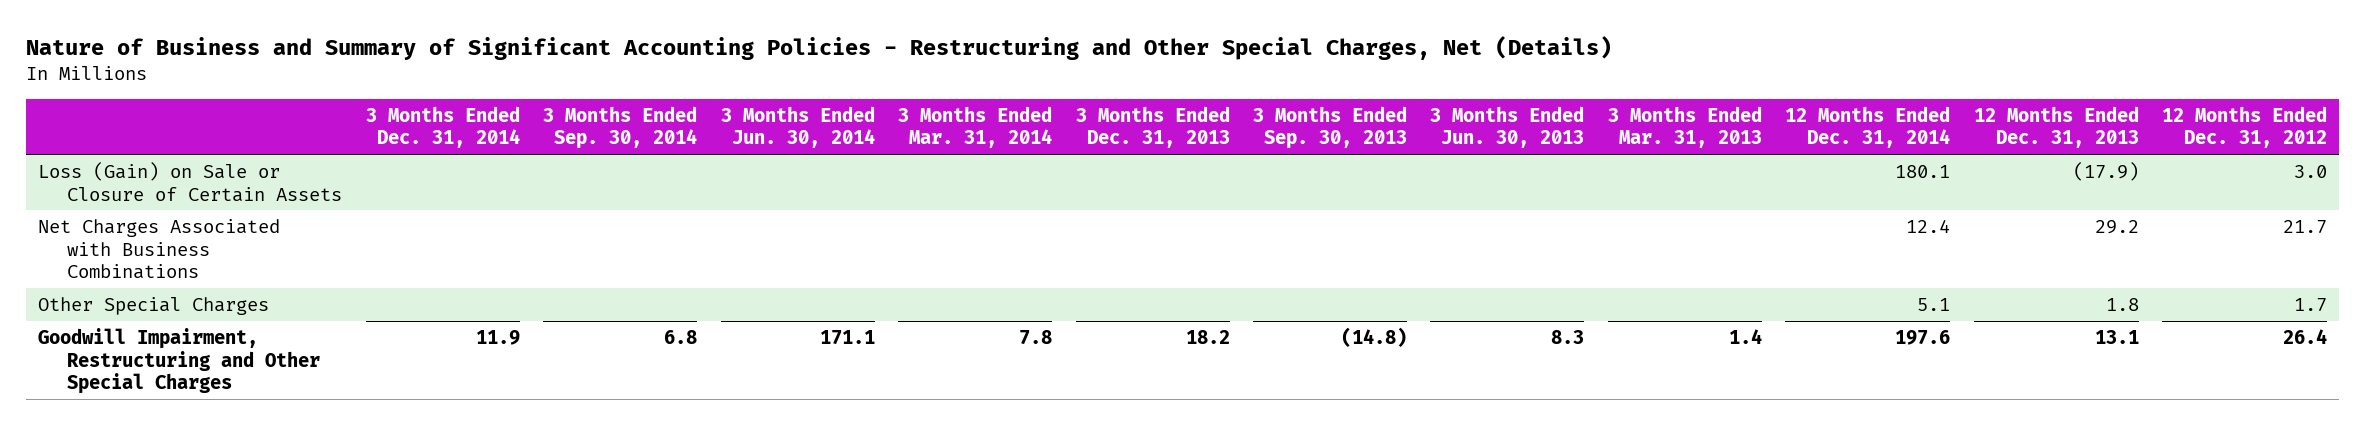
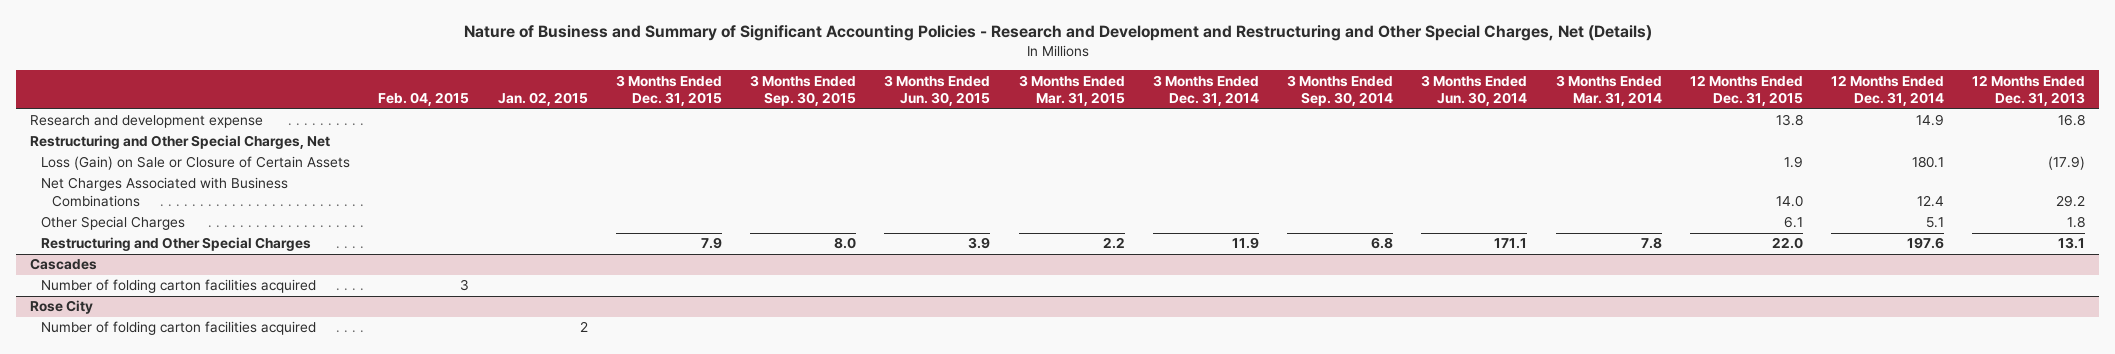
[26,36,1613,61] Nature of Business and Summary of Significant Accounting Policies - Restructuring and Other Special Charges, Net (Details) -> [463,25,1652,42] Nature of Business and Summary of Significant Accounting Policies - Research and Development and Restructuring and Other Special Charges, Net (Details)
[1075,105,1230,149] 3 Months Ended Dec. 31, 2013 -> none
[1252,105,1407,150] 3 Months Ended Sep. 30, 2013 -> none
[1430,105,1585,149] 3 Months Ended Jun. 30, 2013 -> none
[1607,105,1762,149] 3 Months Ended Mar. 31, 2013 -> none
[2162,105,2328,149] 12 Months Ended Dec. 31, 2012 -> none
none -> [378,92,470,107] Feb. 04, 2015
none -> [497,92,588,107] Jan. 02, 2015
none -> [615,74,722,107] 3 Months Ended Dec. 31, 2015
none -> [750,74,857,107] 3 Months Ended Sep. 30, 2015
none -> [884,74,991,107] 3 Months Ended Jun. 30, 2015
none -> [1018,74,1125,107] 3 Months Ended Mar. 31, 2015
none -> [1689,74,1803,107] 12 Months Ended Dec. 31, 2015
none -> [30,115,264,129] Research and development expense
none -> [30,135,331,150] Restructuring and Other Special Charges, Net
[37,327,321,395] Goodwill Impairment, Restructuring and Other Special Charges -> [41,237,312,252] Restructuring and Other Special Charges
none -> [30,258,98,271] Cascades
none -> [41,279,317,294] Number of folding carton facilities acquired
none -> [30,300,94,315] Rose City
none -> [41,321,317,336] Number of folding carton facilities acquired

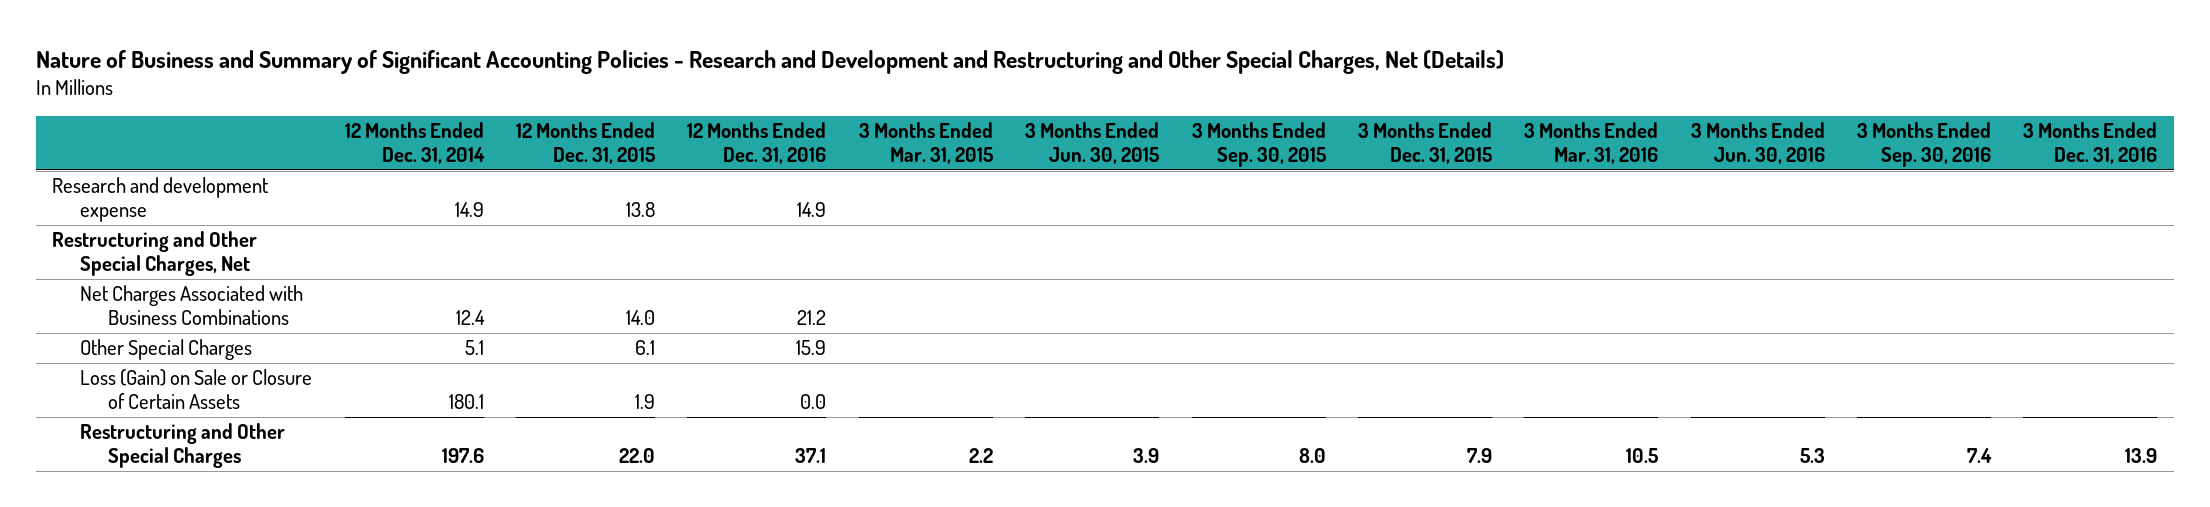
[378,92,470,107] Feb. 04, 2015 -> none
[497,92,588,107] Jan. 02, 2015 -> none
[1152,74,1259,107] 3 Months Ended Dec. 31, 2014 -> none
[1287,74,1394,107] 3 Months Ended Sep. 30, 2014 -> none
[1421,74,1528,107] 3 Months Ended Jun. 30, 2014 -> none
[1555,74,1662,107] 3 Months Ended Mar. 31, 2014 -> none
[1972,74,2086,107] 12 Months Ended Dec. 31, 2013 -> none
none -> [687,122,827,165] 12 Months Ended Dec. 31, 2016
none -> [1524,122,1659,165] 3 Months Ended Mar. 31, 2016
none -> [1690,122,1825,165] 3 Months Ended Jun. 30, 2016
none -> [1857,122,1992,168] 3 Months Ended Sep. 30, 2016
none -> [2023,122,2158,165] 3 Months Ended Dec. 31, 2016
[41,156,351,171] Loss (Gain) on Sale or Closure of Certain Assets -> [80,369,313,410] Loss (Gain) on Sale or Closure of Certain Assets
[30,258,98,271] Cascades -> none
[41,279,317,294] Number of folding carton facilities acquired -> none
[30,300,94,315] Rose City -> none
[41,321,317,336] Number of folding carton facilities acquired -> none

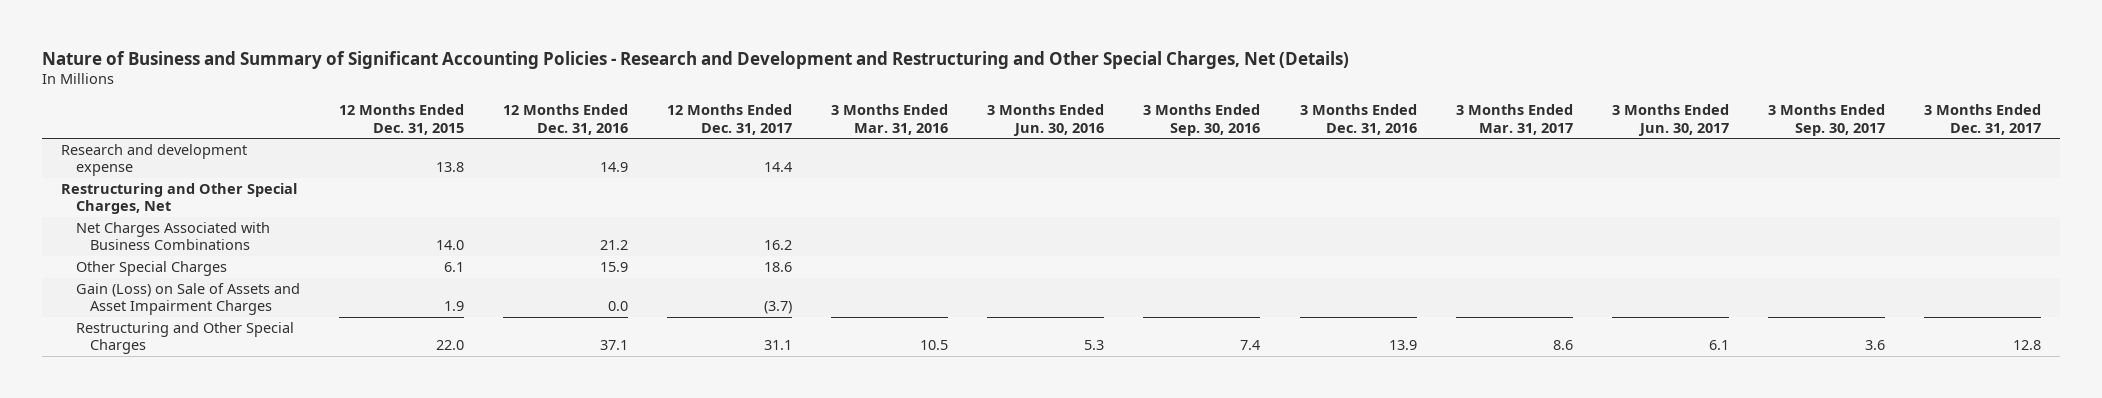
[344,122,485,165] 12 Months Ended Dec. 31, 2014 -> none
[858,122,993,165] 3 Months Ended Mar. 31, 2015 -> none
[1025,122,1160,165] 3 Months Ended Jun. 30, 2015 -> none
[1191,122,1326,168] 3 Months Ended Sep. 30, 2015 -> none
[1357,122,1492,165] 3 Months Ended Dec. 31, 2015 -> none
none -> [667,104,793,135] 12 Months Ended Dec. 31, 2017
none -> [1455,104,1573,135] 3 Months Ended Mar. 31, 2017
none -> [1611,104,1729,136] 3 Months Ended Jun. 30, 2017
none -> [1767,104,1885,136] 3 Months Ended Sep. 30, 2017
none -> [1923,104,2041,135] 3 Months Ended Dec. 31, 2017
[80,369,313,410] Loss (Gain) on Sale or Closure of Certain Assets -> [75,283,300,316] Gain (Loss) on Sale of Assets and Asset Impairment Charges

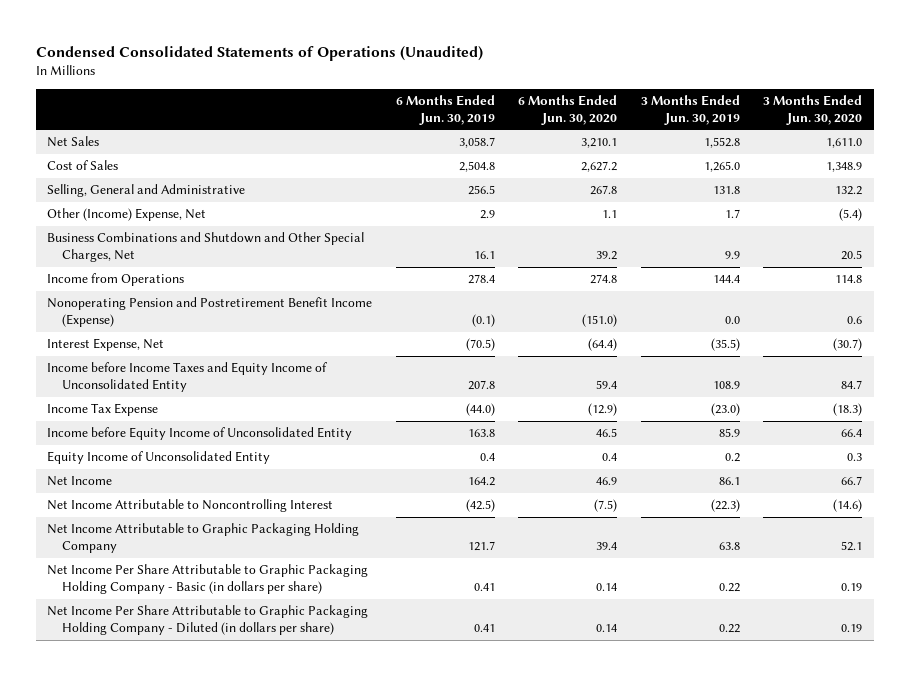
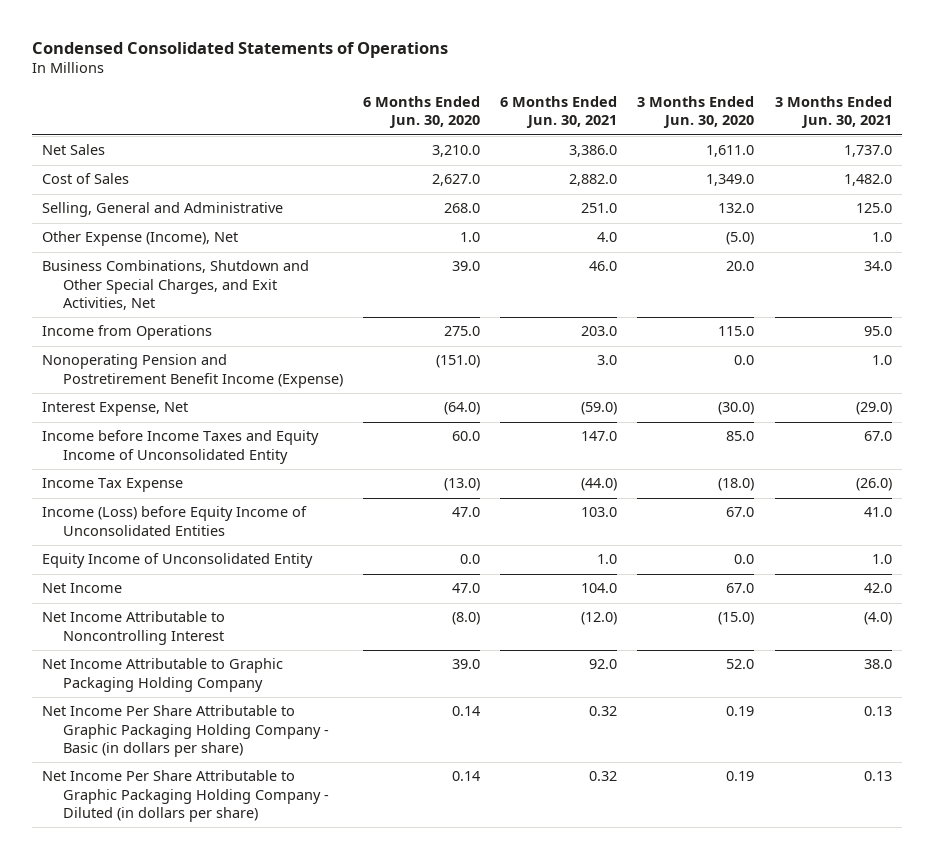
[35,45,483,61] Condensed Consolidated Statements of Operations (Unaudited) -> [31,42,448,59] Condensed Consolidated Statements of Operations
[395,94,495,125] 6 Months Ended Jun. 30, 2019 -> none
[640,94,740,125] 3 Months Ended Jun. 30, 2019 -> none
none -> [500,96,618,129] 6 Months Ended Jun. 30, 2021
none -> [774,96,892,129] 3 Months Ended Jun. 30, 2021
[581,138,618,149] 3,210.1 -> [431,145,480,158] 3,210.0
[581,161,618,173] 2,627.2 -> [431,174,480,187] 2,627.0
[826,162,863,173] 1,348.9 -> [706,174,755,187] 1,349.0
[590,185,618,196] 267.8 -> [443,203,480,214] 268.0
[835,186,863,196] 132.2 -> [718,203,755,214] 132.0
[47,208,207,222] Other (Income) Expense, Net -> [41,231,238,247] Other Expense (Income), Net
[602,210,618,219] 1.1 -> [459,232,480,243] 1.0
[839,208,863,222] (5.4) -> [726,232,755,246] (5.0)
[47,232,365,263] Business Combinations and Shutdown and Other Special Charges, Net -> [41,260,309,310] Business Combinations, Shutdown and Other Special Charges, and Exit Activities, Net
[596,251,618,261] 39.2 -> [451,261,480,272] 39.0
[841,250,863,261] 20.5 -> [726,261,755,272] 20.0
[590,274,618,285] 274.8 -> [443,326,480,337] 275.0
[835,275,863,284] 114.8 -> [718,326,755,337] 115.0
[847,316,863,325] 0.6 -> [734,355,755,366] 0.0
[588,338,618,352] (64.4) -> [443,402,480,416] (64.0)
[833,338,863,352] (30.7) -> [718,402,755,416] (30.0)
[596,380,618,390] 59.4 -> [451,431,480,442] 60.0
[841,380,863,390] 84.7 -> [726,431,755,442] 85.0
[588,403,618,417] (12.9) -> [443,478,480,492] (13.0)
[833,403,863,417] (18.3) -> [718,478,755,492] (18.0)
[47,427,353,441] Income before Equity Income of Unconsolidated Entity -> [41,506,307,536] Income (Loss) before Equity Income of Unconsolidated Entities
[596,428,618,438] 46.5 -> [451,507,480,518] 47.0
[841,429,863,438] 66.4 -> [726,507,755,518] 67.0
[602,453,618,462] 0.4 -> [459,554,480,565] 0.0
[847,453,863,462] 0.3 -> [734,554,755,565] 0.0
[596,477,618,486] 46.9 -> [451,583,480,594] 47.0
[841,476,863,486] 66.7 -> [726,583,755,594] 67.0
[594,499,618,513] (7.5) -> [451,612,480,626] (8.0)
[833,499,863,513] (14.6) -> [718,612,755,626] (15.0)
[596,542,618,551] 39.4 -> [451,659,480,670] 39.0
[841,541,863,552] 52.1 -> [726,659,755,670] 52.0

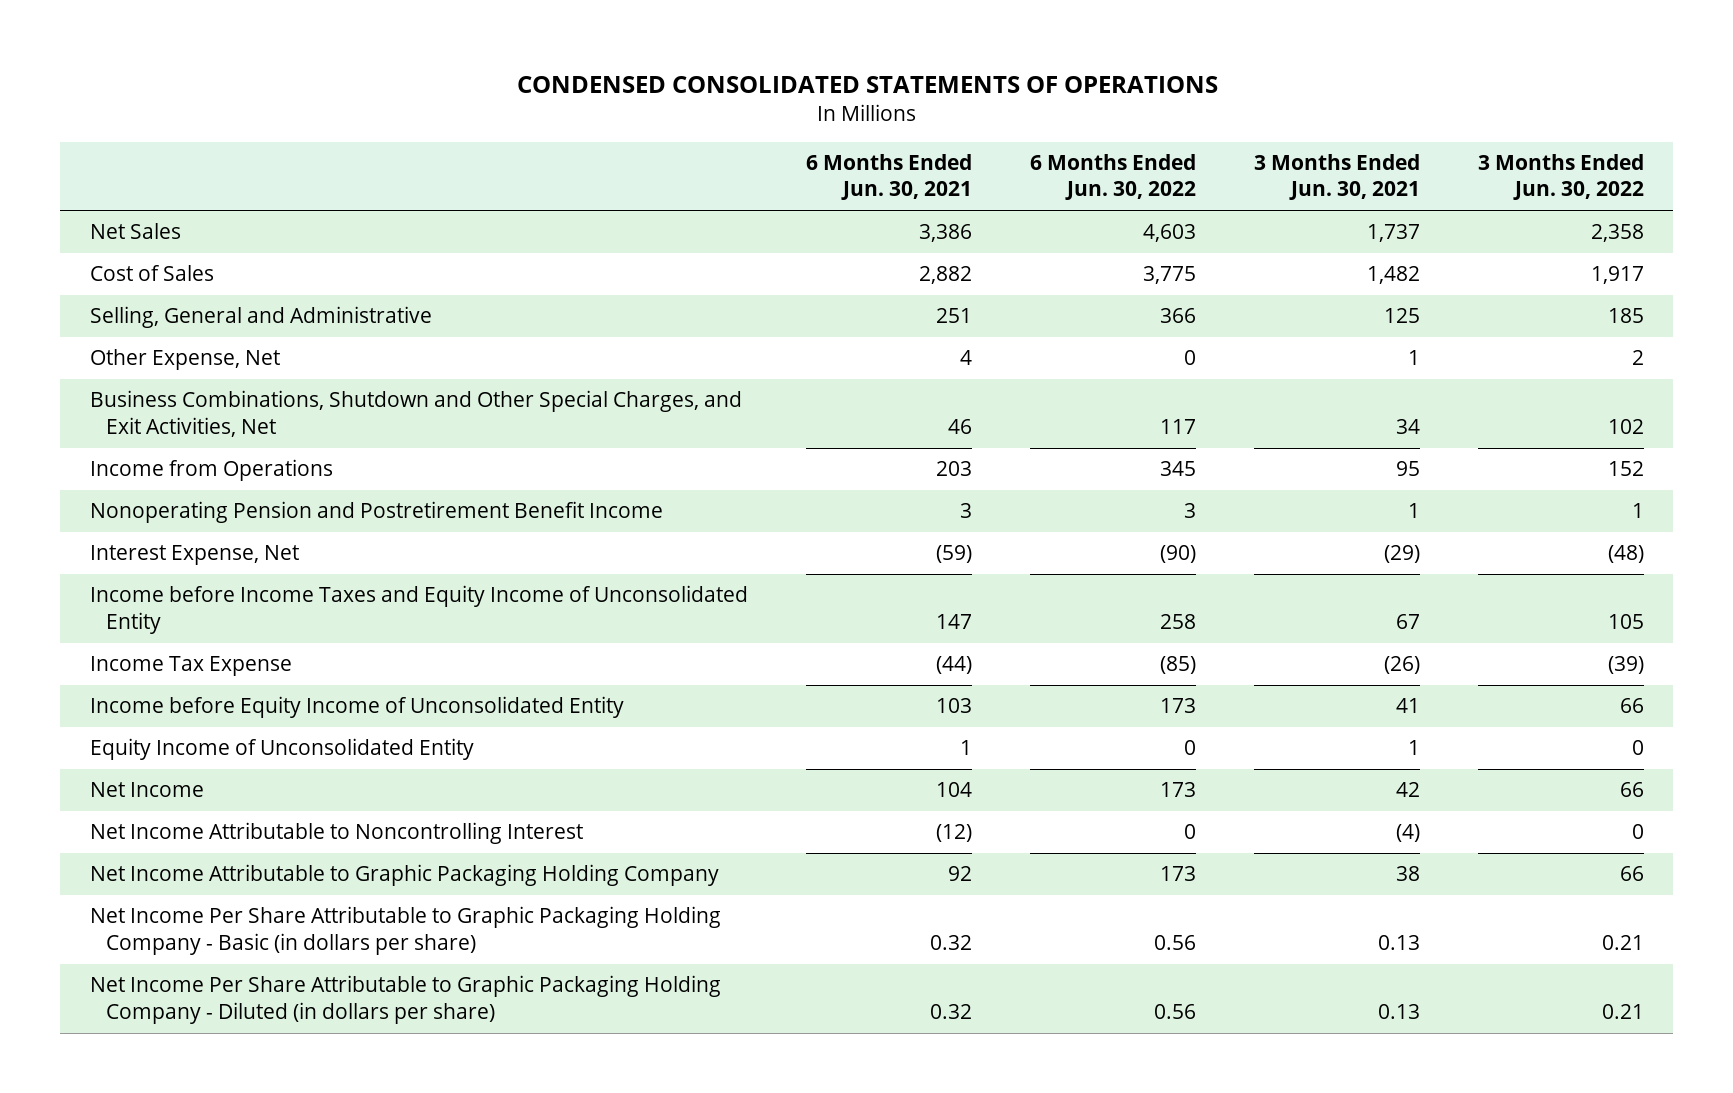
[31,42,448,59] Condensed Consolidated Statements of Operations -> [516,75,1218,93] CONDENSED CONSOLIDATED STATEMENTS OF OPERATIONS
[362,96,480,129] 6 Months Ended Jun. 30, 2020 -> none
[637,96,755,129] 3 Months Ended Jun. 30, 2020 -> none
none -> [1029,153,1196,201] 6 Months Ended Jun. 30, 2022
none -> [1477,153,1644,201] 3 Months Ended Jun. 30, 2022
[569,145,618,158] 3,386.0 -> [918,224,972,243] 3,386
[843,145,892,158] 1,737.0 -> [1366,224,1420,243] 1,737
[569,174,618,187] 2,882.0 -> [918,266,972,285] 2,882
[843,174,892,187] 1,482.0 -> [1366,266,1420,285] 1,482
[581,203,618,214] 251.0 -> [935,308,972,324] 251
[855,203,892,214] 125.0 -> [1383,308,1420,324] 125
[41,231,238,247] Other Expense (Income), Net -> [89,349,280,371] Other Expense, Net
[597,232,618,243] 4.0 -> [959,350,972,366] 4
[871,232,892,243] 1.0 -> [1407,350,1420,366] 1
[589,261,618,272] 46.0 -> [947,418,972,434] 46
[863,261,892,272] 34.0 -> [1395,418,1420,434] 34
[581,326,618,337] 203.0 -> [935,461,972,477] 203
[863,326,892,337] 95.0 -> [1395,461,1420,477] 95
[41,354,343,388] Nonoperating Pension and Postretirement Benefit Income (Expense) -> [89,501,663,524] Nonoperating Pension and Postretirement Benefit Income
[597,355,618,366] 3.0 -> [959,503,972,519] 3
[871,355,892,366] 1.0 -> [1407,503,1420,519] 1
[581,402,618,416] (59.0) -> [935,545,972,564] (59)
[855,402,892,416] (29.0) -> [1383,545,1420,564] (29)
[581,431,618,442] 147.0 -> [935,613,972,629] 147
[863,431,892,442] 67.0 -> [1395,613,1420,629] 67
[581,478,618,492] (44.0) -> [935,656,972,675] (44)
[855,478,892,492] (26.0) -> [1383,656,1420,675] (26)
[41,506,307,536] Income (Loss) before Equity Income of Unconsolidated Entities -> [89,696,624,719] Income before Equity Income of Unconsolidated Entity
[581,507,618,518] 103.0 -> [935,698,972,714] 103
[863,507,892,518] 41.0 -> [1395,698,1420,714] 41
[597,554,618,565] 1.0 -> [959,740,972,756] 1
[871,554,892,565] 1.0 -> [1407,740,1420,756] 1
[581,583,618,594] 104.0 -> [935,782,972,798] 104
[863,583,892,594] 42.0 -> [1395,782,1420,798] 42
[581,612,618,626] (12.0) -> [935,824,972,843] (12)
[863,612,892,626] (4.0) -> [1395,824,1420,843] (4)
[589,659,618,670] 92.0 -> [947,866,972,882] 92
[863,659,892,670] 38.0 -> [1395,866,1420,882] 38

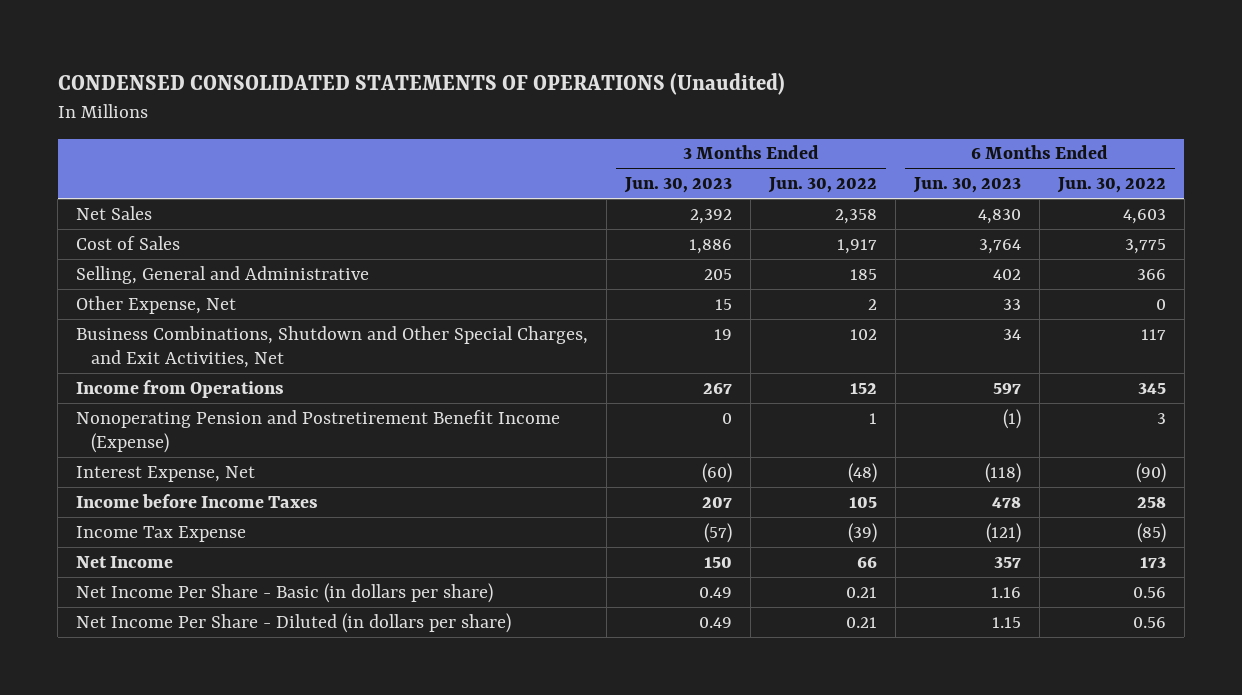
[516,75,1218,93] CONDENSED CONSOLIDATED STATEMENTS OF OPERATIONS -> [57,72,785,95] CONDENSED CONSOLIDATED STATEMENTS OF OPERATIONS (Unaudited)
[805,153,972,201] 6 Months Ended Jun. 30, 2021 -> none
[1253,153,1420,201] 3 Months Ended Jun. 30, 2021 -> none
none -> [624,177,733,194] Jun. 30, 2023
none -> [913,177,1022,194] Jun. 30, 2023
[89,501,663,524] Nonoperating Pension and Postretirement Benefit Income -> [76,409,561,454] Nonoperating Pension and Postretirement Benefit Income (Expense)
[89,585,748,634] Income before Income Taxes and Equity Income of Unconsolidated Entity -> [76,493,319,508] Income before Income Taxes
[89,696,624,719] Income before Equity Income of Unconsolidated Entity -> none
[89,738,474,761] Equity Income of Unconsolidated Entity -> none
[89,822,583,845] Net Income Attributable to Noncontrolling Interest -> none
[89,864,719,887] Net Income Attributable to Graphic Packaging Holding Company -> none
[89,906,721,955] Net Income Per Share Attributable to Graphic Packaging Holding Company - Basic (in dollars per share) -> [76,582,494,603] Net Income Per Share - Basic (in dollars per share)
[89,975,721,1024] Net Income Per Share Attributable to Graphic Packaging Holding Company - Diluted (in dollars per share) -> [76,612,512,633] Net Income Per Share - Diluted (in dollars per share)

